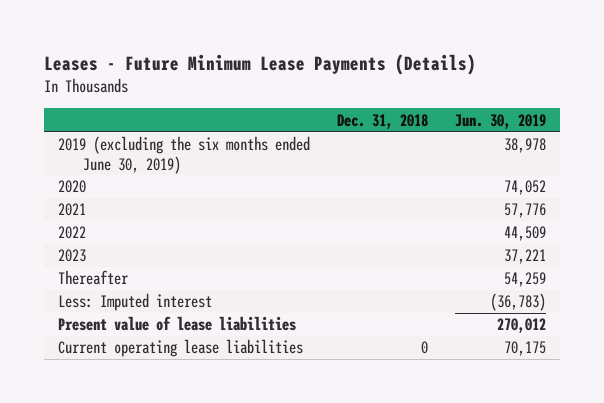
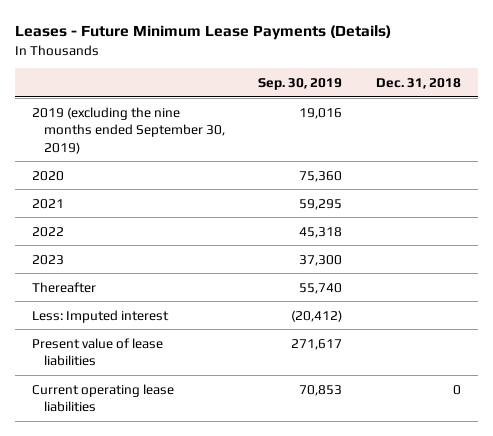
[455,113,547,129] Jun. 30, 2019 -> none
none -> [258,77,343,90] Sep. 30, 2019
[57,136,310,174] 2019 (excluding the six months ended June 30, 2019) -> [32,106,225,154] 2019 (excluding the nine months ended September 30, 2019)

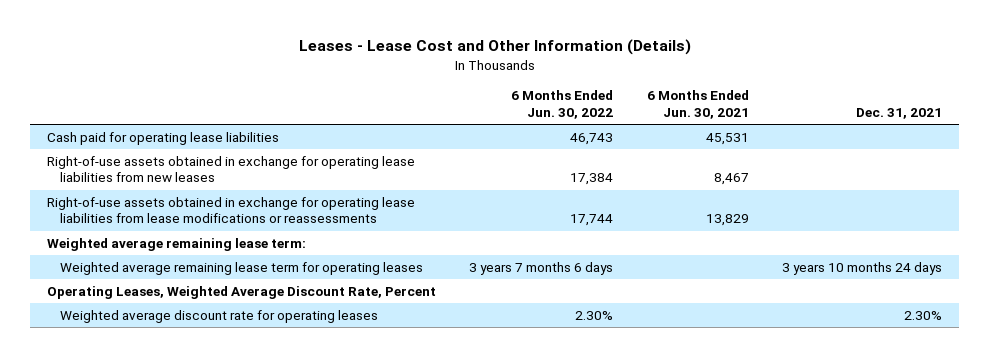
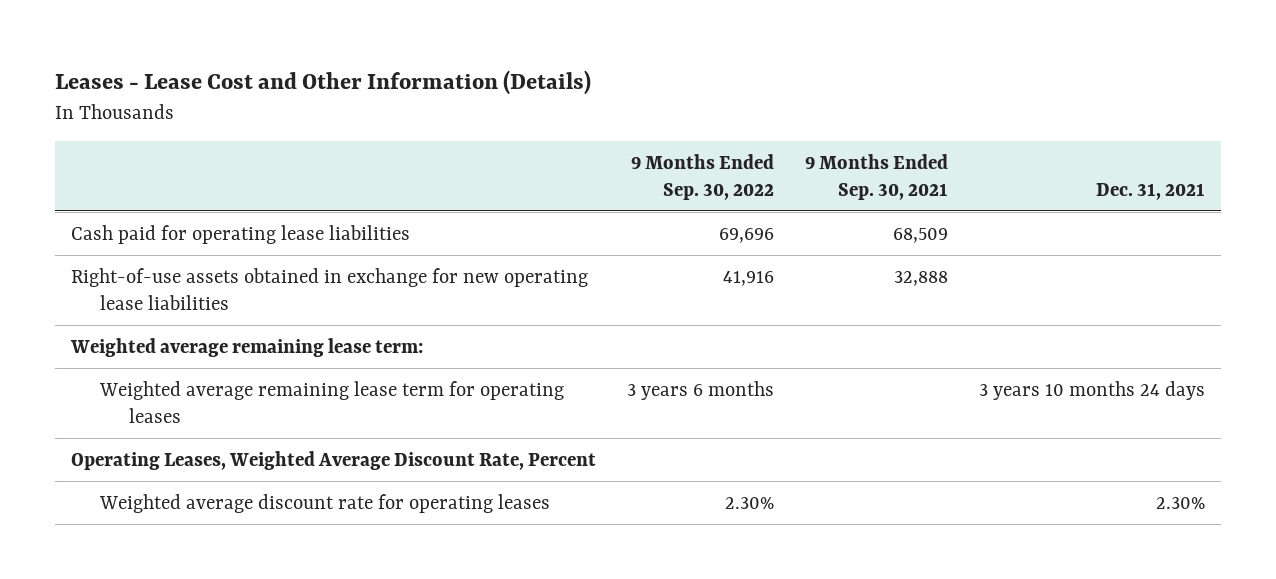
[511,90,614,119] 6 Months Ended Jun. 30, 2022 -> none
[646,90,749,119] 6 Months Ended Jun. 30, 2021 -> none
none -> [630,153,774,200] 9 Months Ended Sep. 30, 2022
none -> [805,153,949,200] 9 Months Ended Sep. 30, 2021
[47,196,416,224] Right-of-use assets obtained in exchange for operating lease liabilities from lease modifications or reassessments -> none
[47,155,416,183] Right-of-use assets obtained in exchange for operating lease liabilities from new leases -> [70,267,588,310] Right-of-use assets obtained in exchange for new operating lease liabilities

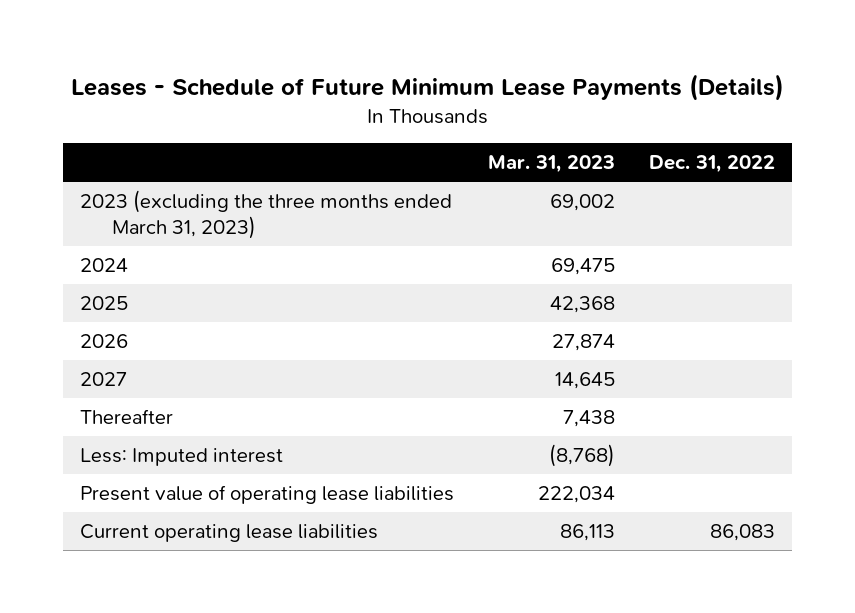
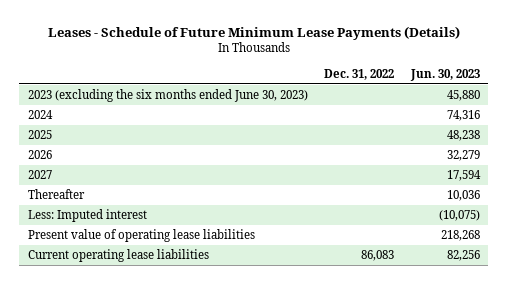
[488,155,616,174] Mar. 31, 2023 -> none
none -> [410,68,481,81] Jun. 30, 2023
[79,189,452,240] 2023 (excluding the three months ended March 31, 2023) -> [27,89,308,103] 2023 (excluding the six months ended June 30, 2023)

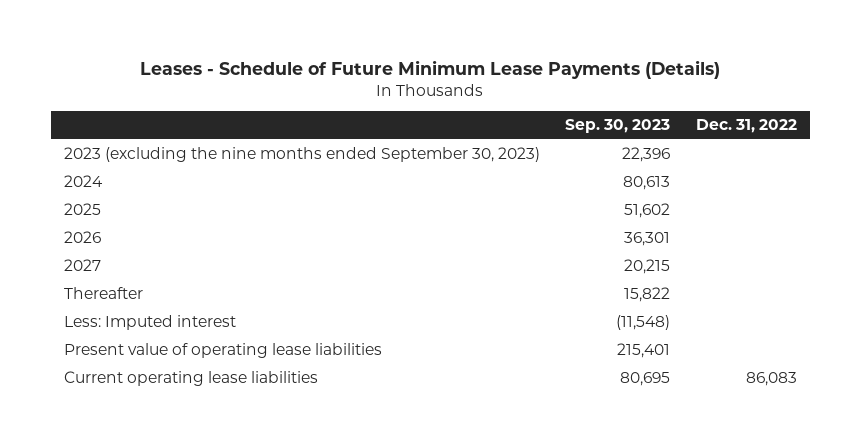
[410,68,481,81] Jun. 30, 2023 -> none
none -> [565,119,671,134] Sep. 30, 2023
[27,89,308,103] 2023 (excluding the six months ended June 30, 2023) -> [63,147,540,163] 2023 (excluding the nine months ended September 30, 2023)

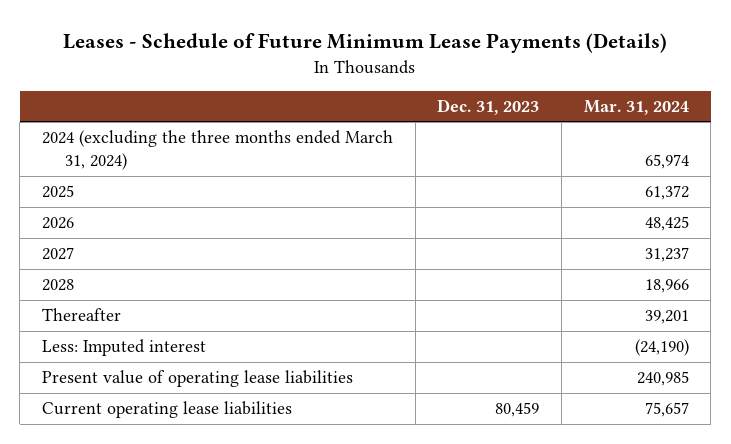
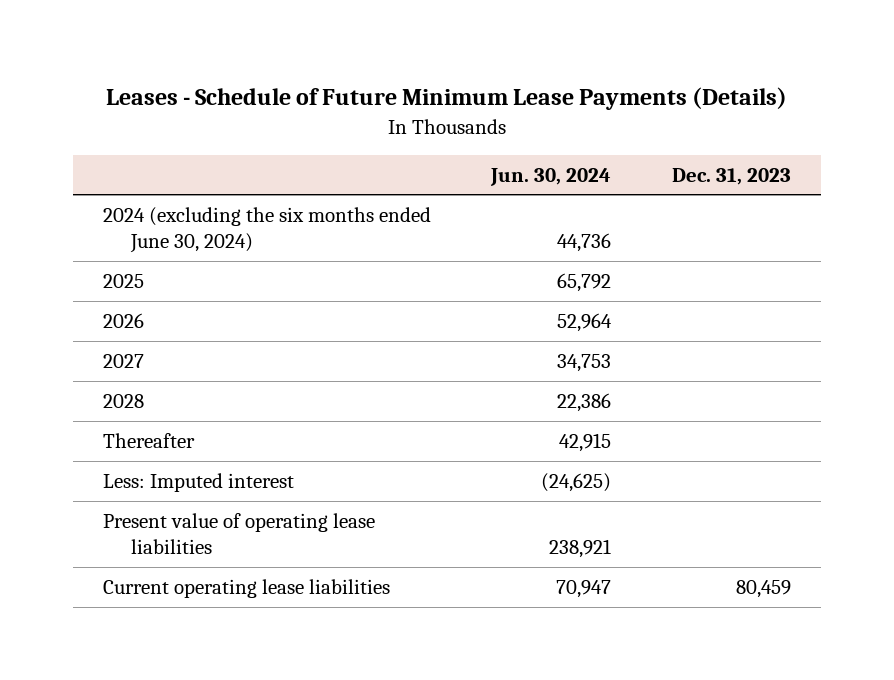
[583,99,689,115] Mar. 31, 2024 -> none
none -> [490,167,612,186] Jun. 30, 2024
[42,130,394,171] 2024 (excluding the three months ended March 31, 2024) -> [103,206,432,254] 2024 (excluding the six months ended June 30, 2024)

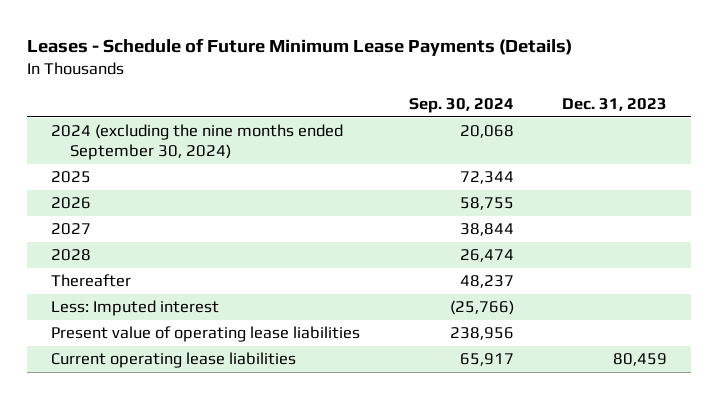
[490,167,612,186] Jun. 30, 2024 -> none
none -> [408,97,514,113] Sep. 30, 2024
[103,206,432,254] 2024 (excluding the six months ended June 30, 2024) -> [51,124,344,161] 2024 (excluding the nine months ended September 30, 2024)

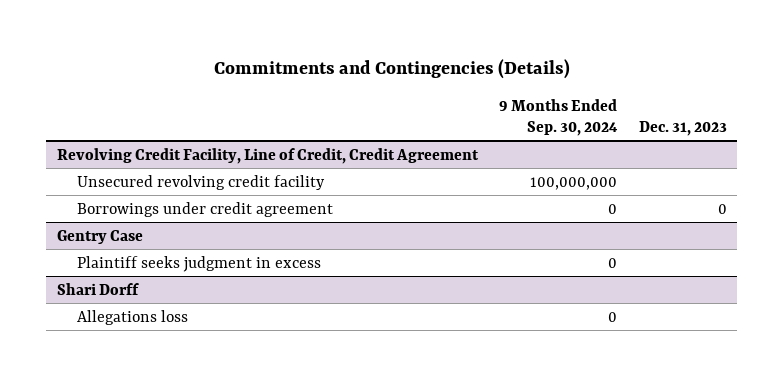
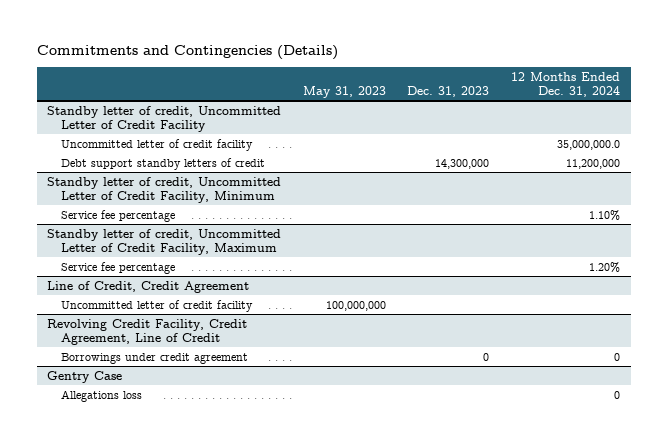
[499,98,619,136] 9 Months Ended Sep. 30, 2024 -> none
none -> [302,85,386,98] May 31, 2023
none -> [510,71,620,97] 12 Months Ended Dec. 31, 2024
[77,174,326,190] Unsecured revolving credit facility -> none
none -> [47,105,282,132] Standby letter of credit, Uncommitted Letter of Credit Facility
none -> [61,138,254,151] Uncommitted letter of credit facility
none -> [61,157,266,170] Debt support standby letters of credit
none -> [47,176,282,203] Standby letter of credit, Uncommitted Letter of Credit Facility, Minimum
none -> [61,209,176,222] Service fee percentage
none -> [47,228,282,255] Standby letter of credit, Uncommitted Letter of Credit Facility, Maximum
none -> [61,261,176,274] Service fee percentage
none -> [47,280,250,293] Line of Credit, Credit Agreement
none -> [61,299,254,312] Uncommitted letter of credit facility
[56,147,479,164] Revolving Credit Facility, Line of Credit, Credit Agreement -> [47,318,248,345] Revolving Credit Facility, Credit Agreement, Line of Credit
[56,282,139,295] Shari Dorff -> none
[77,309,189,325] Allegations loss -> none
[77,255,322,272] Plaintiff seeks judgment in excess -> [61,389,143,402] Allegations loss

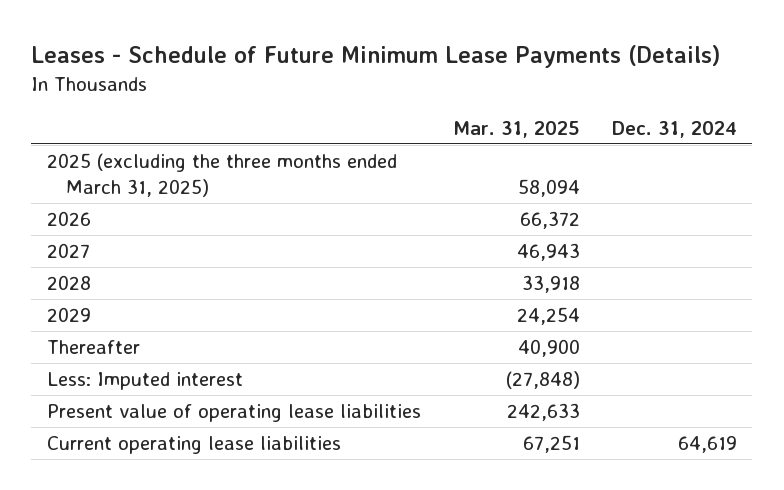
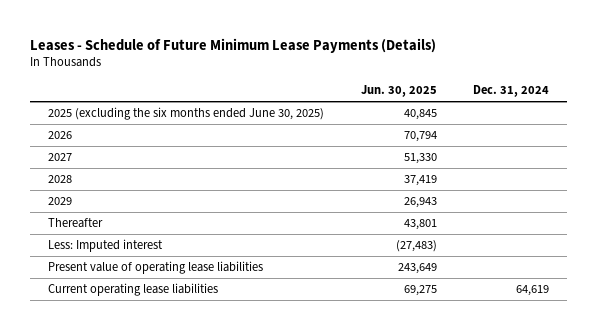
[452,120,580,138] Mar. 31, 2025 -> none
none -> [360,85,437,98] Jun. 30, 2025
[47,153,398,198] 2025 (excluding the three months ended March 31, 2025) -> [48,107,325,121] 2025 (excluding the six months ended June 30, 2025)

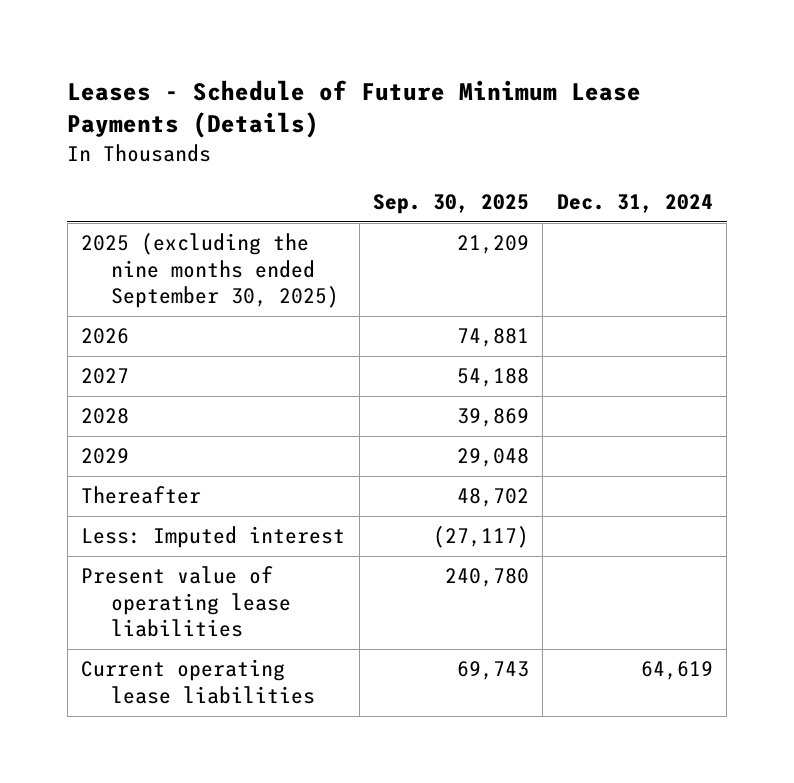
[360,85,437,98] Jun. 30, 2025 -> none
none -> [372,194,529,215] Sep. 30, 2025
[48,107,325,121] 2025 (excluding the six months ended June 30, 2025) -> [81,233,340,309] 2025 (excluding the nine months ended September 30, 2025)

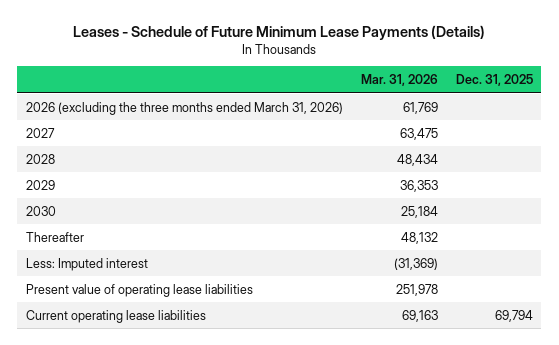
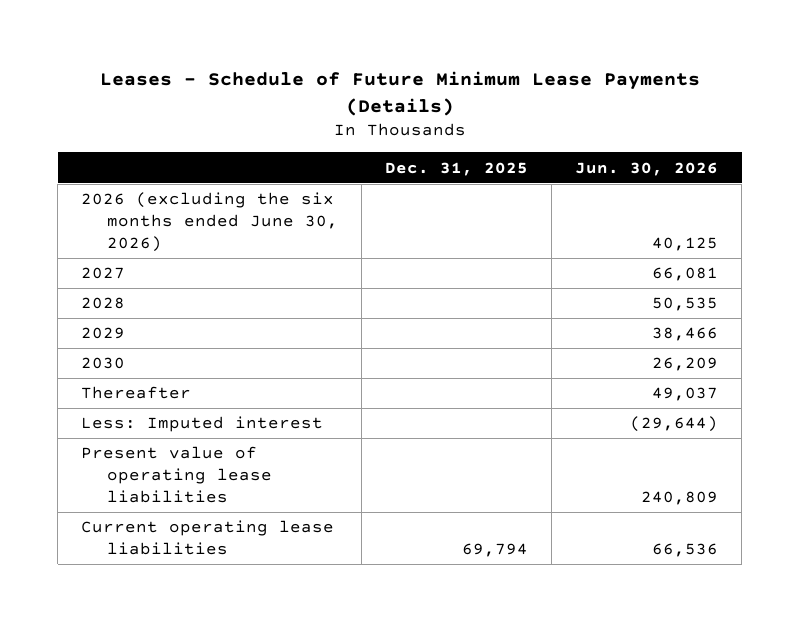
[360,74,438,87] Mar. 31, 2026 -> none
none -> [575,161,719,176] Jun. 30, 2026
[25,101,343,115] 2026 (excluding the three months ended March 31, 2026) -> [81,192,338,253] 2026 (excluding the six months ended June 30, 2026)

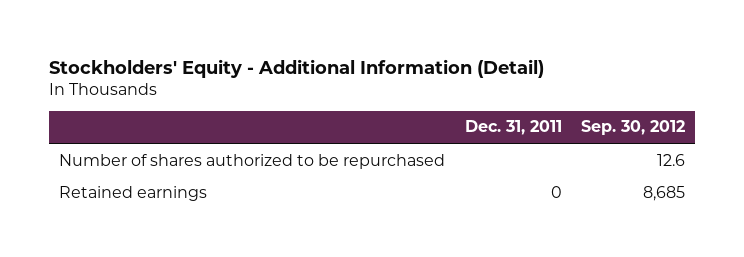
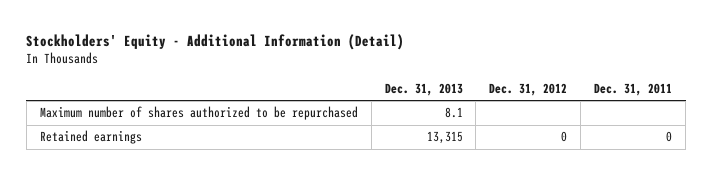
[581,120,686,136] Sep. 30, 2012 -> none
none -> [384,82,463,96] Dec. 31, 2013
none -> [489,82,568,96] Dec. 31, 2012
[58,153,445,169] Number of shares authorized to be repurchased -> [39,106,358,121] Maximum number of shares authorized to be repurchased

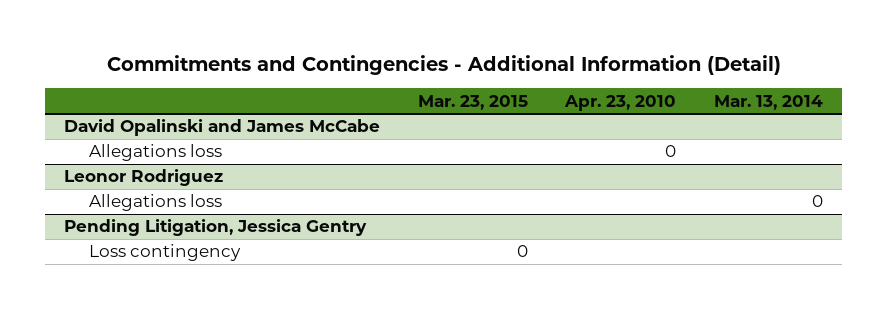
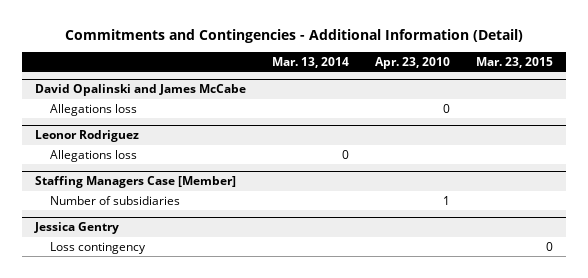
none -> [34,176,236,189] Staffing Managers Case [Member]
none -> [49,195,180,205] Number of subsidiaries
[64,219,368,237] Pending Litigation, Jessica Gentry -> [33,222,119,235] Jessica Gentry

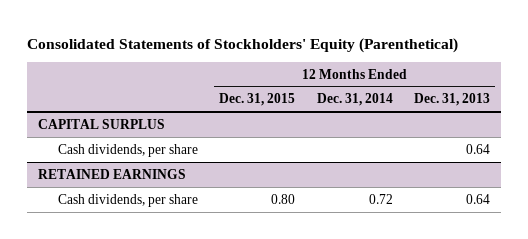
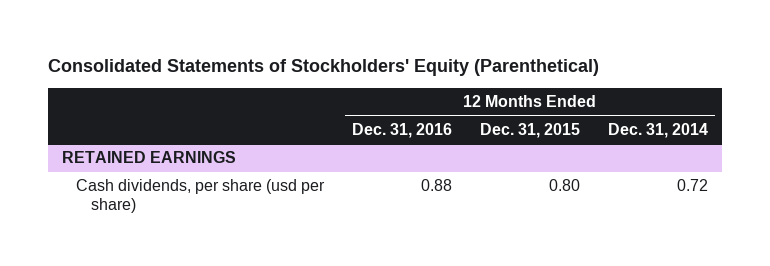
[414,93,491,107] Dec. 31, 2013 -> none
none -> [352,122,453,138] Dec. 31, 2016
[38,118,166,129] CAPITAL SURPLUS -> none
[58,143,199,157] Cash dividends, per share -> none
[58,193,199,207] Cash dividends, per share -> [76,179,326,214] Cash dividends, per share (usd per share)

